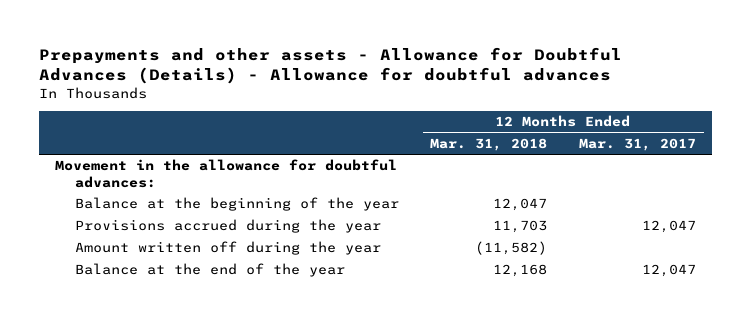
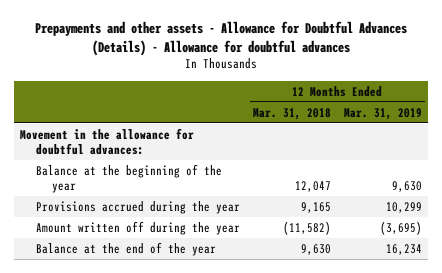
[578,138,696,152] Mar. 31, 2017 -> none
none -> [343,107,422,120] Mar. 31, 2019
[493,220,548,234] 11,703 -> [300,201,331,213] 9,165
[493,264,548,278] 12,168 -> [300,243,331,255] 9,630

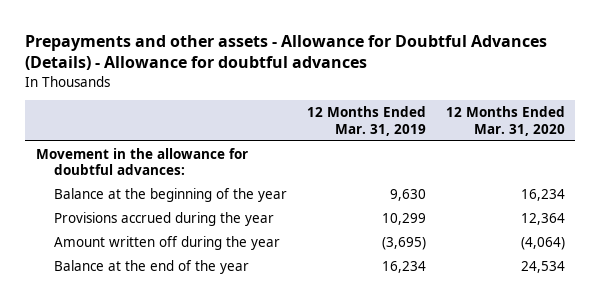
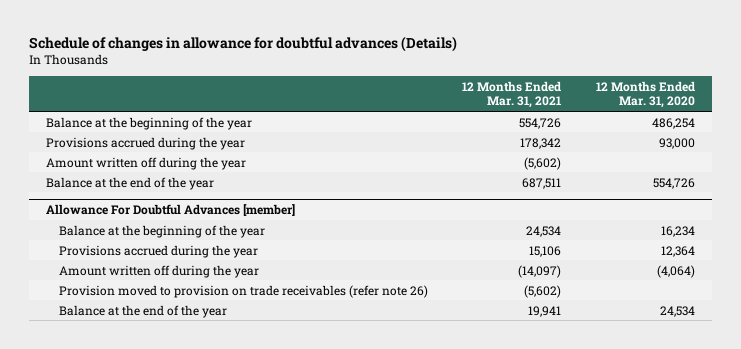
[25,34,548,71] Prepayments and other assets - Allowance for Doubtful Advances (Details) - Allowance for doubtful advances -> [28,35,457,52] Schedule of changes in allowance for doubtful advances (Details)
[306,106,426,136] 12 Months Ended Mar. 31, 2019 -> none
none -> [462,81,562,109] 12 Months Ended Mar. 31, 2021
[35,147,248,176] Movement in the allowance for doubtful advances: -> none
none -> [46,116,253,130] Balance at the beginning of the year
none -> [46,136,246,150] Provisions accrued during the year
none -> [46,156,247,170] Amount written off during the year
none -> [46,176,215,190] Balance at the end of the year
none -> [46,203,296,216] Allowance For Doubtful Advances [member]
none -> [58,284,428,298] Provision moved to provision on trade receivables (refer note 26)

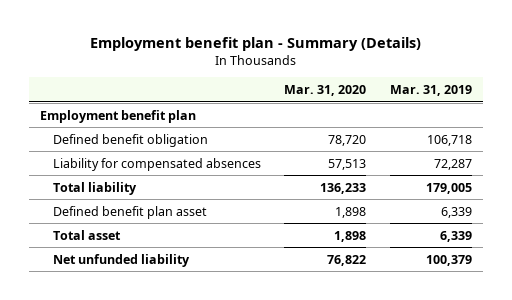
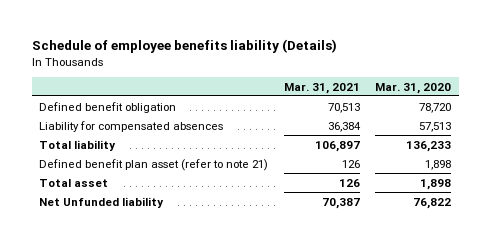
[89,37,421,52] Employment benefit plan - Summary (Details) -> [31,38,337,53] Schedule of employee benefits liability (Details)
[389,84,472,96] Mar. 31, 2019 -> none
none -> [283,82,360,94] Mar. 31, 2021
[40,109,197,123] Employment benefit plan -> none
[53,205,208,219] Defined benefit plan asset -> [39,158,269,171] Defined benefit plan asset (refer to note 21)
[53,253,191,267] Net unfunded liability -> [39,196,165,208] Net Unfunded liability

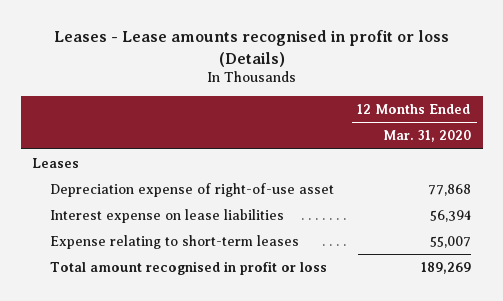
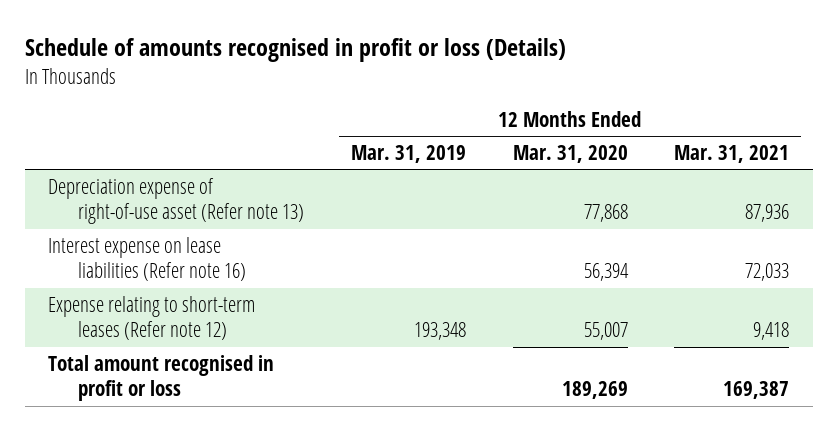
[53,30,449,67] Leases - Lease amounts recognised in profit or loss (Details) -> [24,38,566,63] Schedule of amounts recognised in profit or loss (Details)
none -> [350,145,466,164] Mar. 31, 2019
none -> [674,145,790,164] Mar. 31, 2021
[32,157,80,168] Leases -> none
[50,182,335,197] Depreciation expense of right-of-use asset -> [47,177,305,225] Depreciation expense of right-of-use asset (Refer note 13)
[50,208,285,223] Interest expense on lease liabilities -> [47,236,247,282] Interest expense on lease liabilities (Refer note 16)
[50,234,300,249] Expense relating to short-term leases -> [47,295,255,341] Expense relating to short-term leases (Refer note 12)

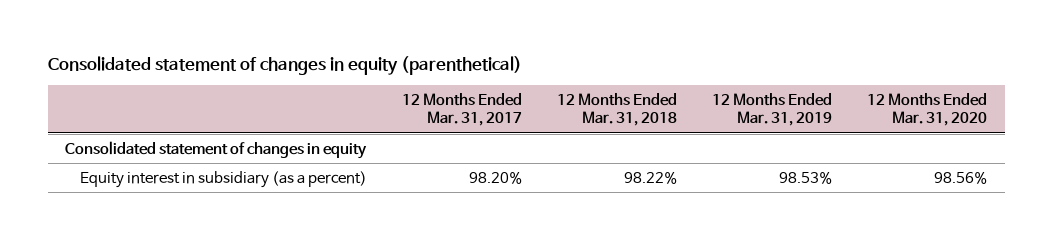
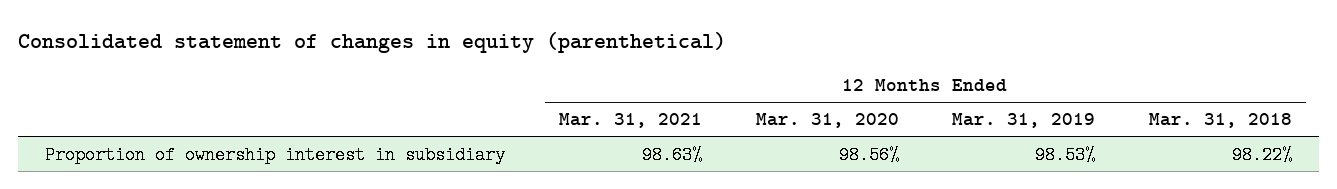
[402,93,523,127] 12 Months Ended Mar. 31, 2017 -> none
none -> [558,113,702,129] Mar. 31, 2021
[65,141,368,160] Consolidated statement of changes in equity -> none
[80,171,368,189] Equity interest in subsidiary (as a percent) -> [45,146,506,165] Proportion of ownership interest in subsidiary

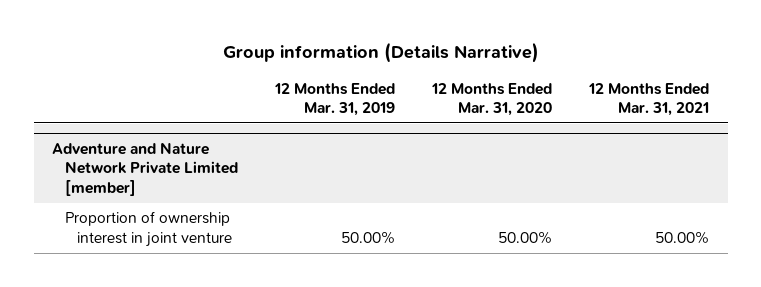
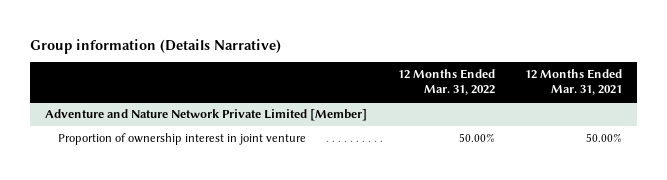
[273,82,395,117] 12 Months Ended Mar. 31, 2019 -> none
[430,82,552,117] 12 Months Ended Mar. 31, 2020 -> none
none -> [397,69,495,96] 12 Months Ended Mar. 31, 2022
[52,143,238,196] Adventure and Nature Network Private Limited [member] -> [45,109,368,122] Adventure and Nature Network Private Limited [Member]

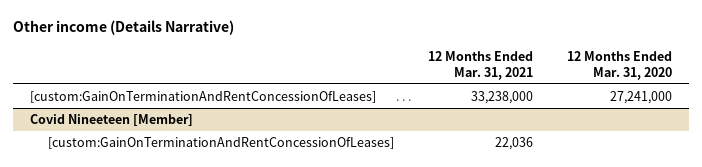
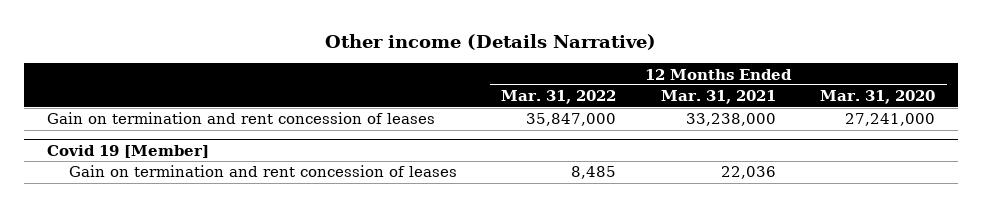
none -> [501,90,617,105] Mar. 31, 2022
[30,91,377,104] [custom:GainOnTerminationAndRentConcessionOfLeases] -> [46,112,435,125] Gain on termination and rent concession of leases
[30,114,194,127] Covid Nineeteen [Member] -> [46,144,209,158] Covid 19 [Member]
[48,137,395,150] [custom:GainOnTerminationAndRentConcessionOfLeases] -> [68,165,457,178] Gain on termination and rent concession of leases

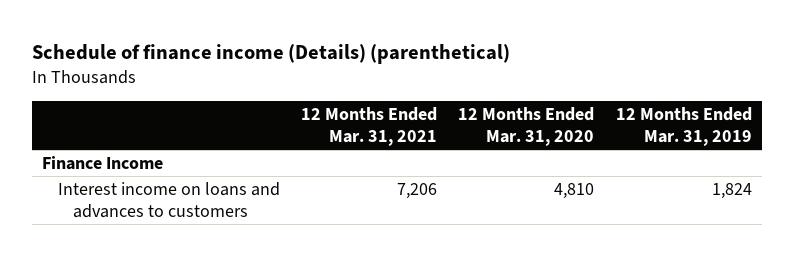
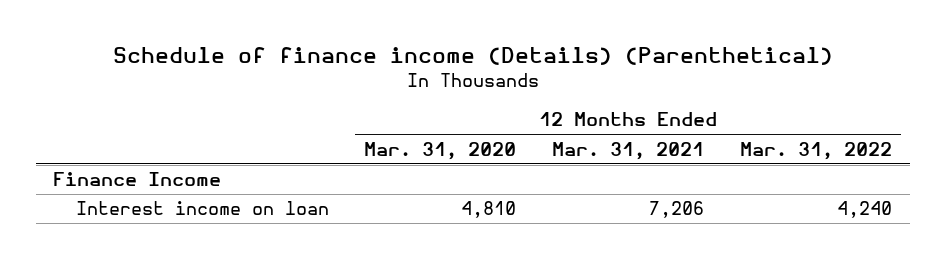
[31,44,510,65] Schedule of finance income (Details) (parenthetical) -> [112,47,833,66] Schedule of finance income (Details) (Parenthetical)
[615,107,752,147] 12 Months Ended Mar. 31, 2019 -> none
none -> [740,141,893,160] Mar. 31, 2022
[57,182,280,218] Interest income on loans and advances to customers -> [75,201,329,216] Interest income on loan

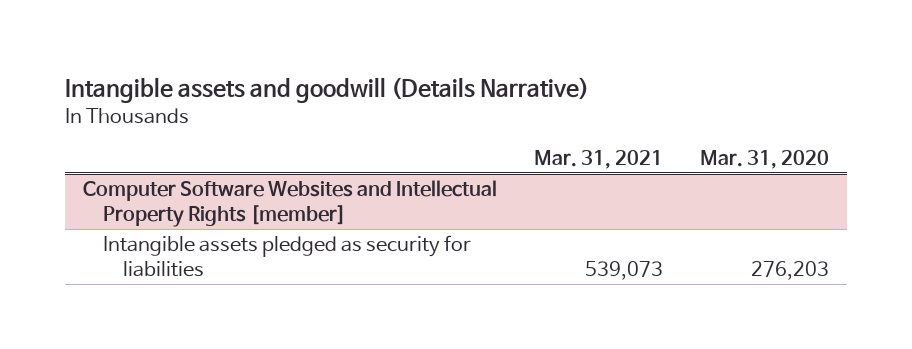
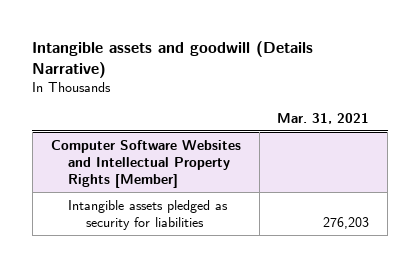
[699,149,829,169] Mar. 31, 2020 -> none
[83,180,498,228] Computer Software Websites and Intellectual Property Rights [member] -> [50,139,241,189] Computer Software Websites and Intellectual Property Rights [Member]
[585,261,664,281] 539,073 -> [323,216,370,229] 276,203

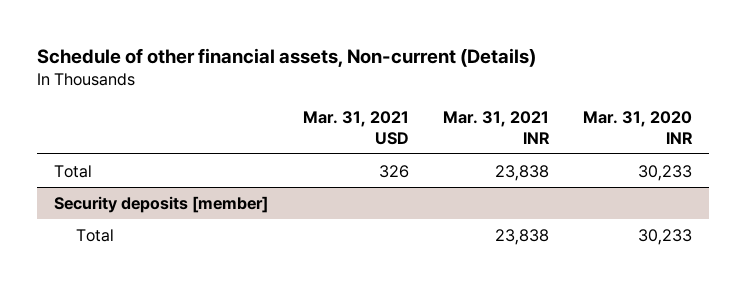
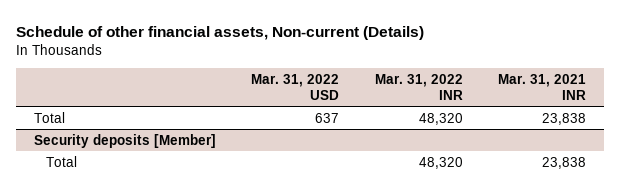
[302,111,409,145] Mar. 31, 2021 USD -> none
[583,111,694,144] Mar. 31, 2020 INR -> none
none -> [251,73,340,100] Mar. 31, 2022 USD
none -> [374,73,463,100] Mar. 31, 2022 INR
[54,195,269,213] Security deposits [member] -> [33,133,216,148] Security deposits [Member]

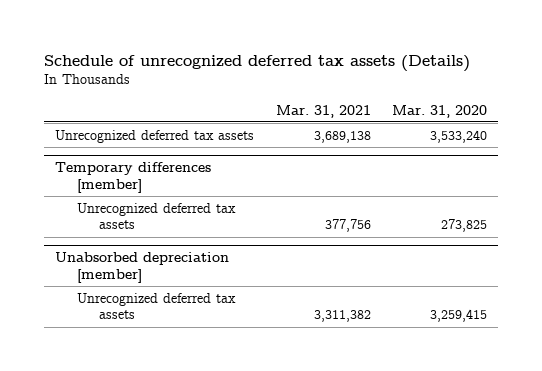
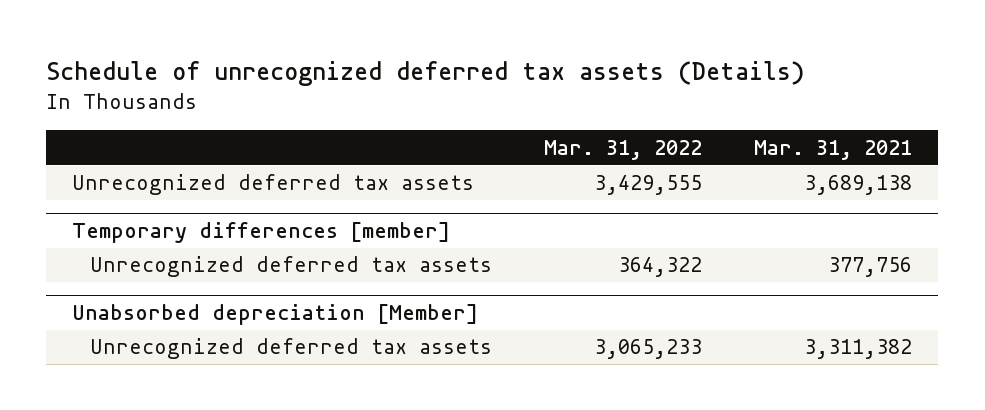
[391,104,487,118] Mar. 31, 2020 -> none
none -> [544,139,703,160] Mar. 31, 2022
[55,252,230,283] Unabsorbed depreciation [member] -> [72,304,479,326] Unabsorbed depreciation [Member]

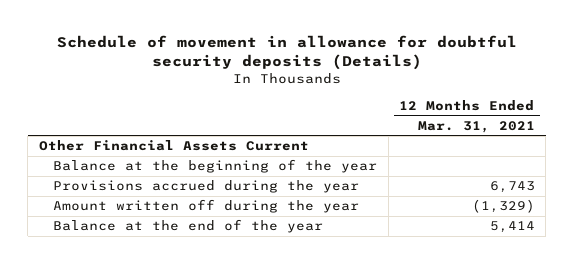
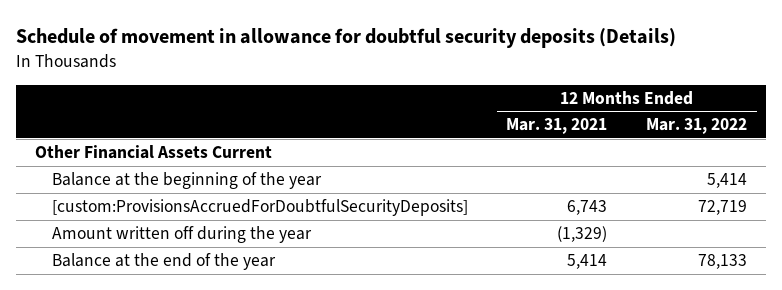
none -> [645,118,747,135] Mar. 31, 2022
[52,180,359,194] Provisions accrued during the year -> [51,199,468,217] [custom:ProvisionsAccruedForDoubtfulSecurityDeposits]

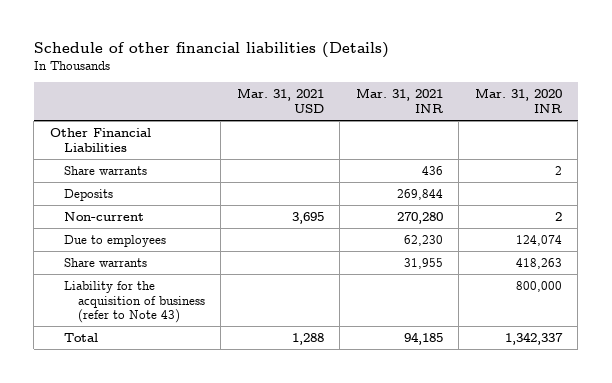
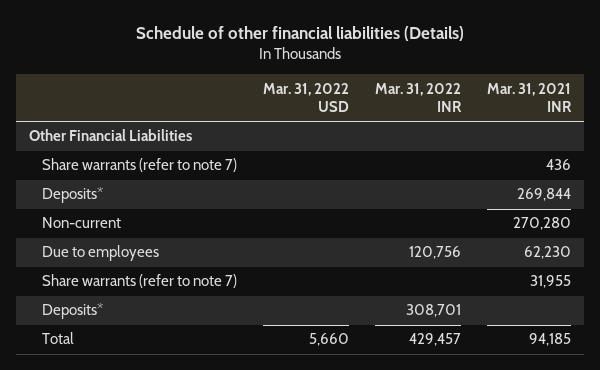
[236,88,324,113] Mar. 31, 2021 USD -> none
[474,88,562,113] Mar. 31, 2020 INR -> none
none -> [262,82,349,113] Mar. 31, 2022 USD
none -> [374,82,462,113] Mar. 31, 2022 INR
[63,166,147,176] Share warrants -> [41,158,237,173] Share warrants (refer to note 7)
[63,189,113,202] Deposits -> [41,187,103,204] Deposits*
[63,281,205,324] Liability for the acquisition of business (refer to Note 43) -> none
[63,258,147,268] Share warrants -> [41,274,237,289] Share warrants (refer to note 7)
none -> [41,303,103,320] Deposits*

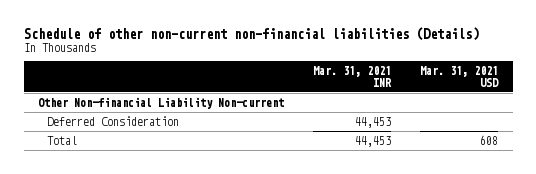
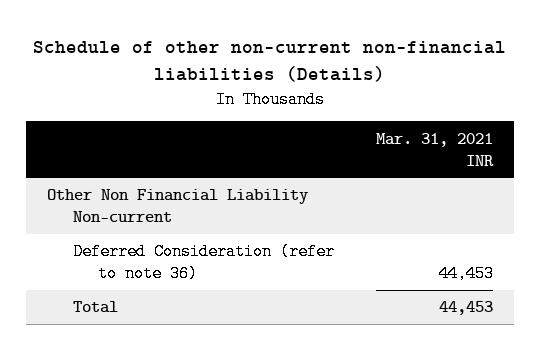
[420,66,500,88] Mar. 31, 2021 USD -> none
[38,96,285,109] Other Non-financial Liability Non-current -> [46,189,309,223] Other Non Financial Liability Non-current
[47,115,180,126] Deferred Consideration -> [72,243,335,283] Deferred Consideration (refer to note 36)

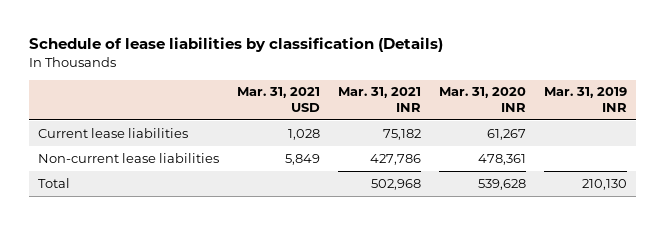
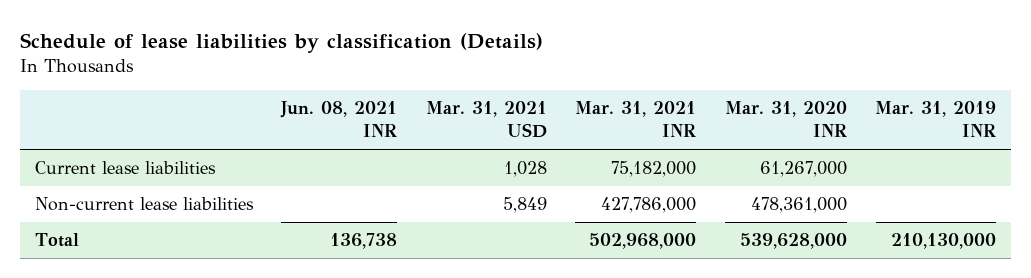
none -> [280,101,398,138] Jun. 08, 2021 INR
[382,128,421,140] 75,182 -> [611,161,697,178] 75,182,000
[486,128,526,140] 61,267 -> [759,161,847,178] 61,267,000
[369,153,421,165] 427,786 -> [601,197,697,214] 427,786,000
[477,153,526,165] 478,361 -> [750,197,847,214] 478,361,000
[370,178,421,190] 502,968 -> [589,233,697,250] 502,968,000
[477,178,526,190] 539,628 -> [739,233,847,250] 539,628,000
[581,178,627,190] 210,130 -> [891,233,997,250] 210,130,000

